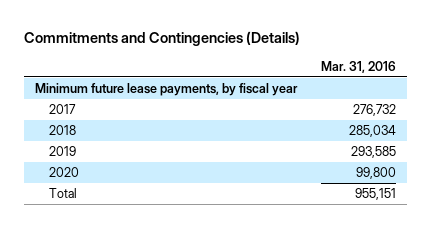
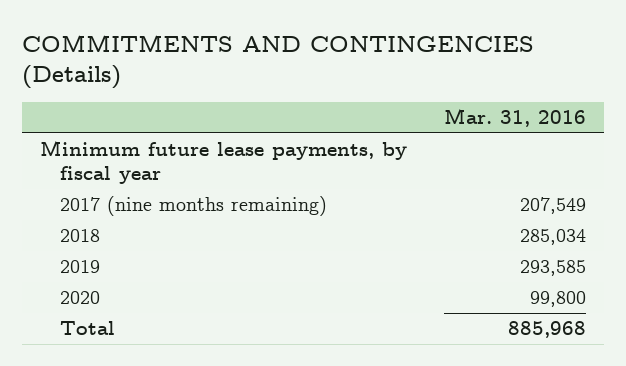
[23,31,300,47] Commitments and Contingencies (Details) -> [21,34,534,90] COMMITMENTS AND CONTINGENCIES (Details)
[49,104,77,115] 2017 -> none
none -> [59,196,327,217] 2017 (nine months remaining)
[354,188,396,201] 955,151 -> [507,321,586,339] 885,968

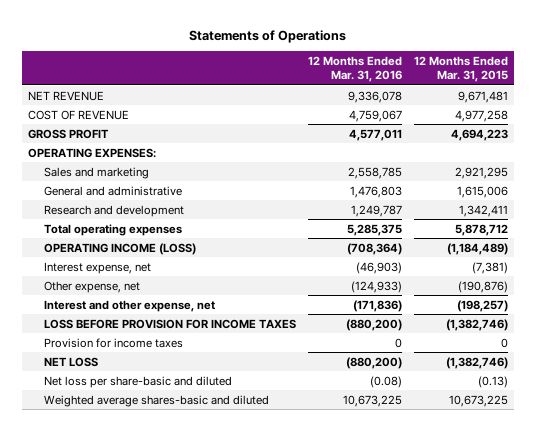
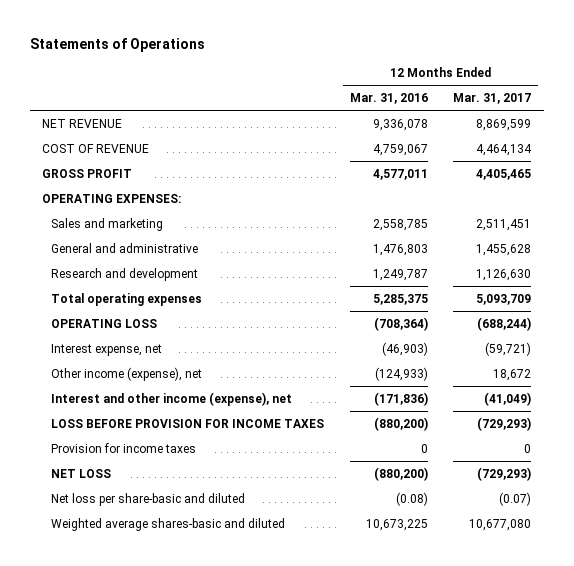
[413,56,508,83] 12 Months Ended Mar. 31, 2015 -> none
none -> [453,93,532,105] Mar. 31, 2017
[43,242,196,255] OPERATING INCOME (LOSS) -> [51,318,158,328] OPERATING LOSS
[43,280,140,293] Other expense, net -> [51,366,203,381] Other income (expense), net
[43,299,215,312] Interest and other expense, net -> [51,391,293,406] Interest and other income (expense), net

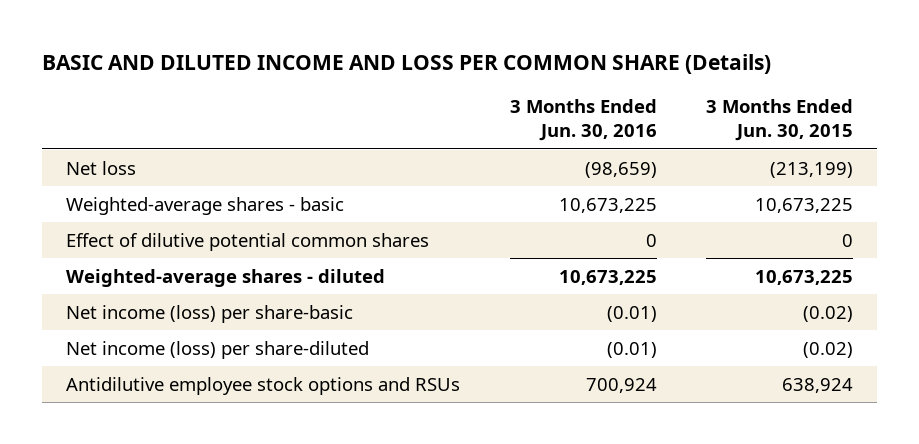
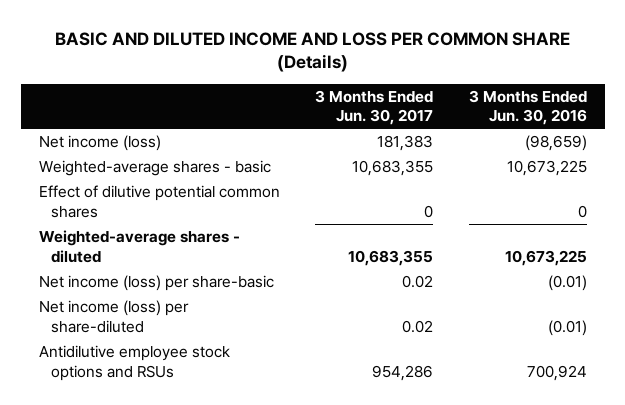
[705,99,853,142] 3 Months Ended Jun. 30, 2015 -> none
none -> [315,89,434,126] 3 Months Ended Jun. 30, 2017
[66,160,137,175] Net loss -> [38,134,161,151] Net income (loss)

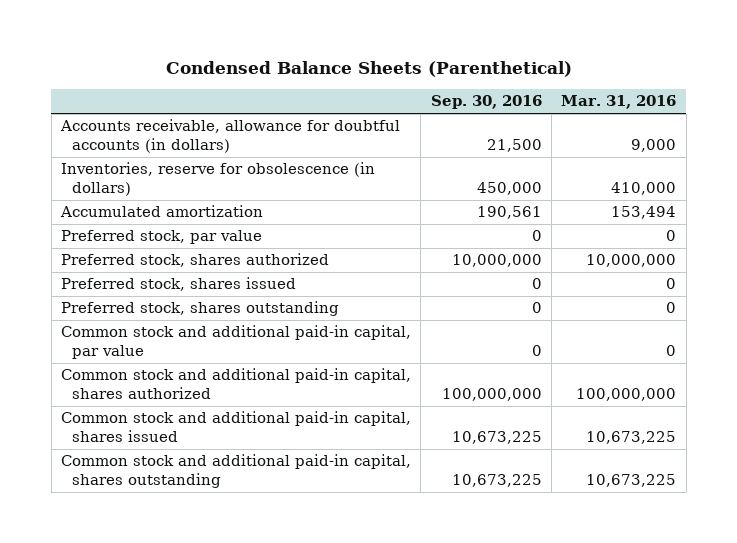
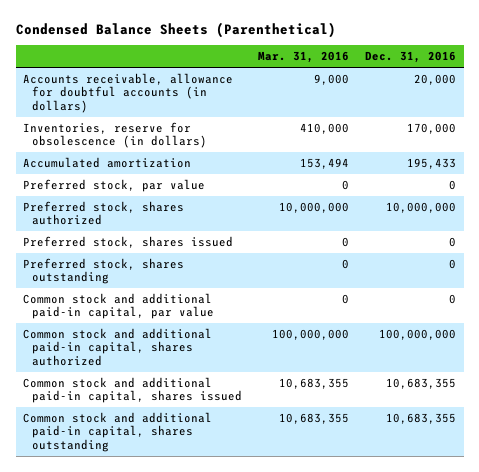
[430,95,542,110] Sep. 30, 2016 -> none
none -> [364,51,456,64] Dec. 31, 2016
[586,430,677,444] 10,673,225 -> [279,378,350,390] 10,683,355
[586,473,677,487] 10,673,225 -> [279,413,350,425] 10,683,355

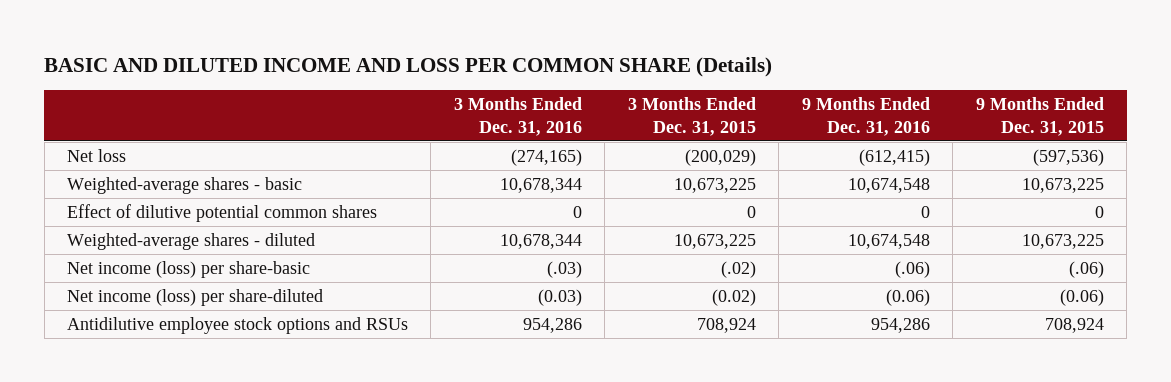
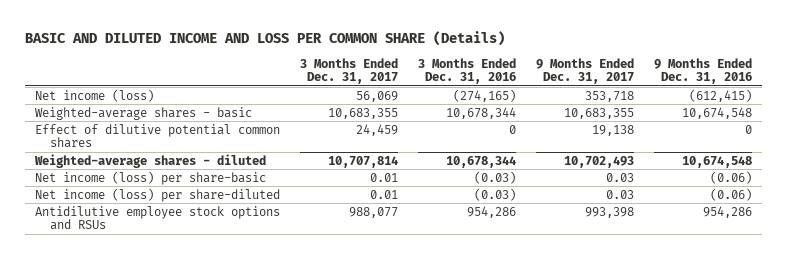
[627,96,756,136] 3 Months Ended Dec. 31, 2015 -> none
[975,96,1104,136] 9 Months Ended Dec. 31, 2015 -> none
none -> [299,57,398,85] 3 Months Ended Dec. 31, 2017
none -> [535,57,634,85] 9 Months Ended Dec. 31, 2017
[67,148,127,162] Net loss -> [34,88,154,102] Net income (loss)
[546,260,582,278] (.03) -> [473,170,516,184] (0.03)
[894,260,930,278] (.06) -> [709,170,752,184] (0.06)

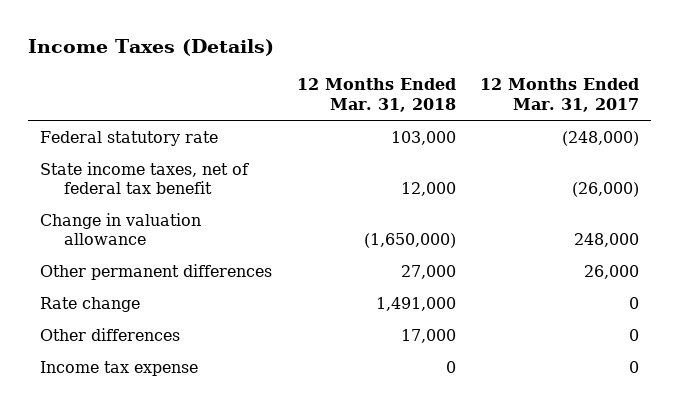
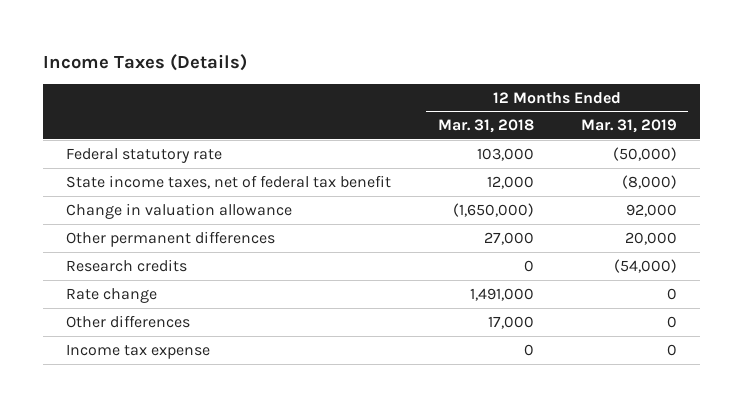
[479,78,639,113] 12 Months Ended Mar. 31, 2017 -> none
none -> [580,119,677,134] Mar. 31, 2019
none -> [65,258,187,272] Research credits

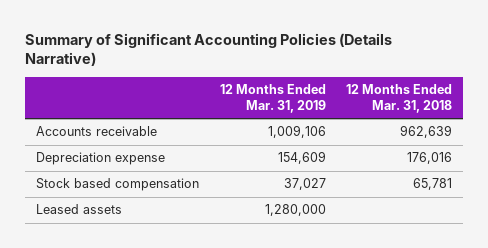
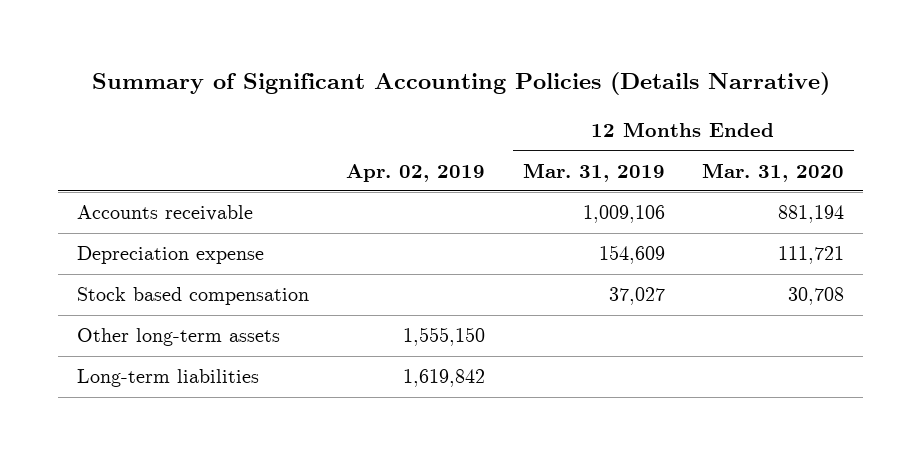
[346,84,453,113] 12 Months Ended Mar. 31, 2018 -> none
none -> [346,163,486,182] Apr. 02, 2019
none -> [702,162,845,182] Mar. 31, 2020
[35,204,122,215] Leased assets -> none
none -> [76,328,280,347] Other long-term assets
none -> [76,369,259,388] Long-term liabilities

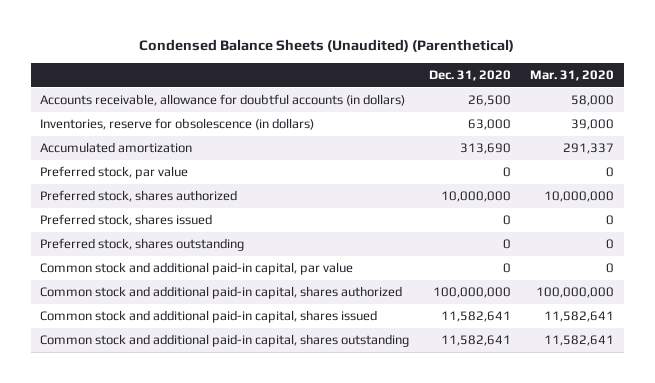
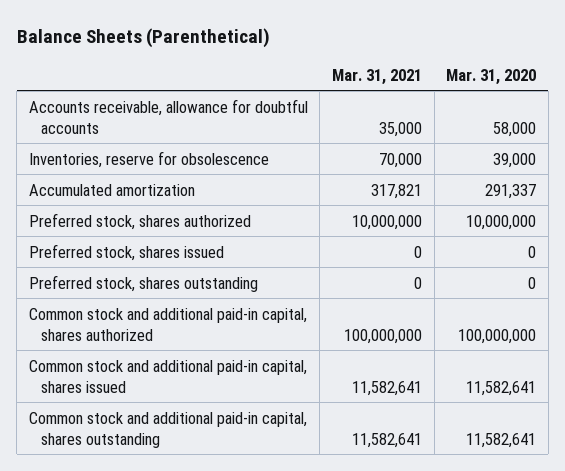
[139,39,515,53] Condensed Balance Sheets (Unaudited) (Parenthetical) -> [16,27,270,48] Balance Sheets (Parenthetical)
[428,70,511,82] Dec. 31, 2020 -> none
none -> [332,68,423,85] Mar. 31, 2021
[40,94,406,107] Accounts receivable, allowance for doubtful accounts (in dollars) -> [28,98,308,134] Accounts receivable, allowance for doubtful accounts
[40,118,315,131] Inventories, reserve for obsolescence (in dollars) -> [28,150,269,168] Inventories, reserve for obsolescence
[40,166,189,180] Preferred stock, par value -> none
[40,262,354,276] Common stock and additional paid-in capital, par value -> none

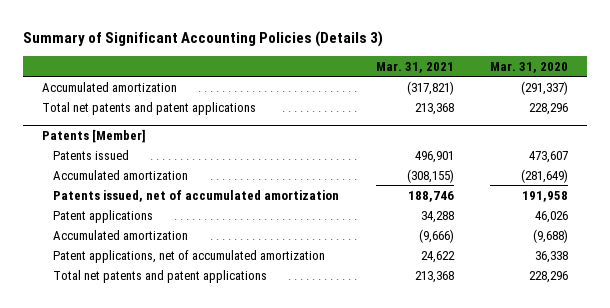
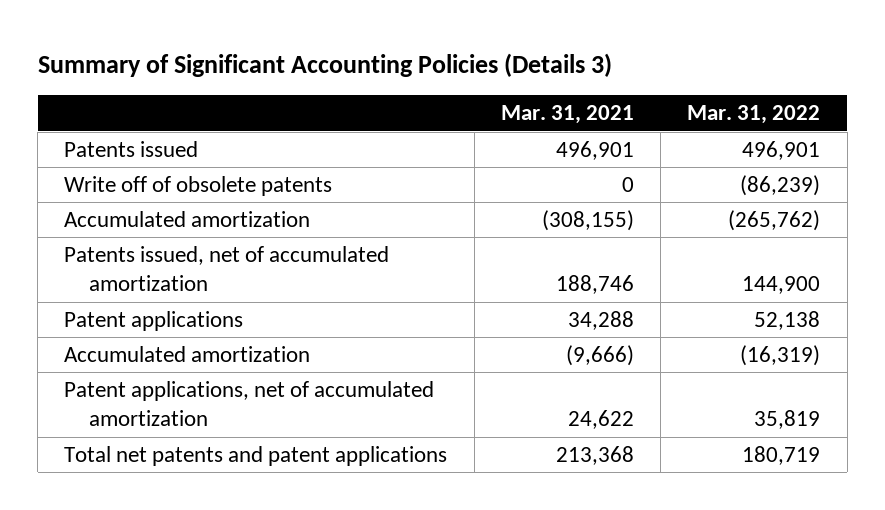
[490,61,569,73] Mar. 31, 2020 -> none
none -> [687,105,821,125] Mar. 31, 2022
[41,81,177,92] Accumulated amortization -> none
[41,101,256,115] Total net patents and patent applications -> none
[41,128,146,143] Patents [Member] -> none
none -> [64,176,333,197] Write off of obsolete patents

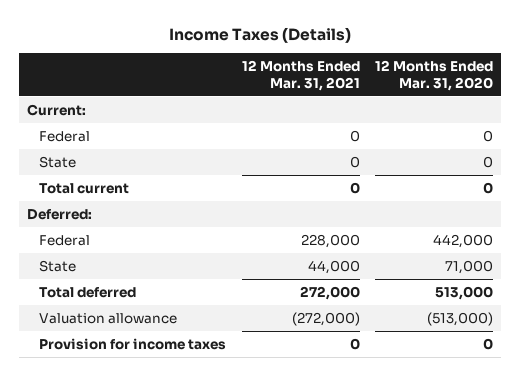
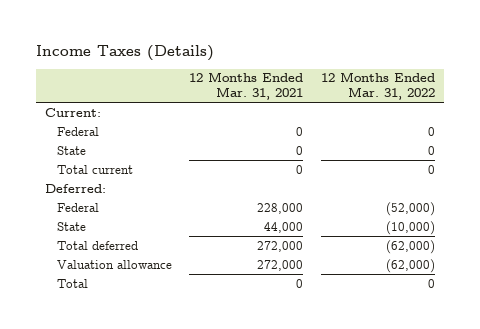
[375,60,494,91] 12 Months Ended Mar. 31, 2020 -> none
none -> [321,72,436,101] 12 Months Ended Mar. 31, 2022
[291,311,360,326] (272,000) -> [257,259,304,271] 272,000
[39,337,227,350] Provision for income taxes -> [56,278,88,288] Total

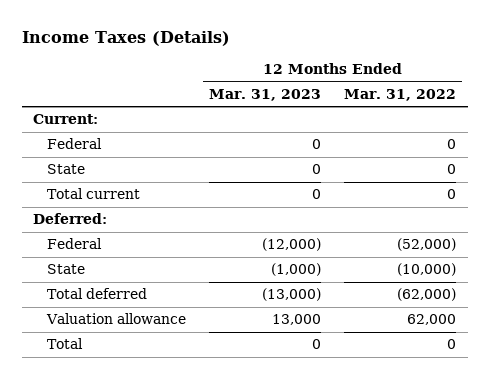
[189,72,304,101] 12 Months Ended Mar. 31, 2021 -> none
none -> [209,88,322,101] Mar. 31, 2023
[386,258,436,273] (62,000) -> [407,314,457,326] 62,000

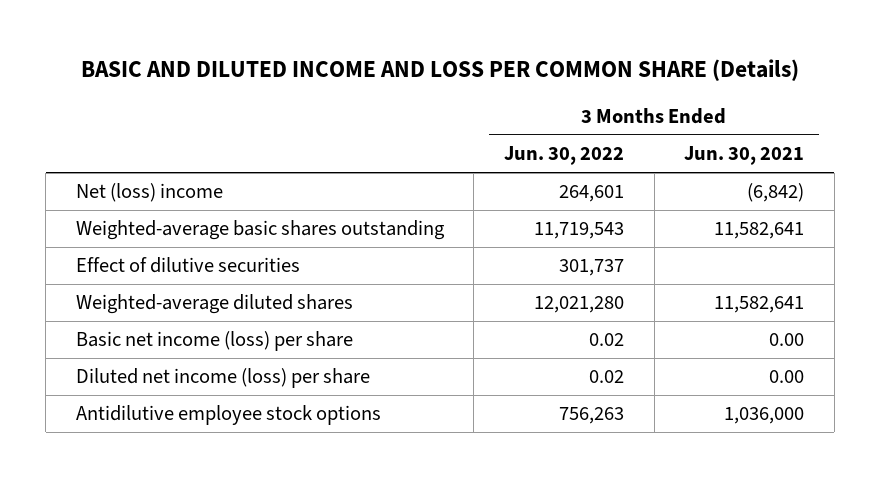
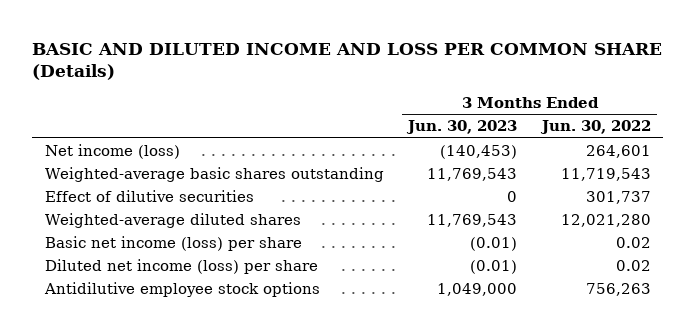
[684,146,805,166] Jun. 30, 2021 -> none
none -> [406,120,518,135] Jun. 30, 2023
[75,183,223,203] Net (loss) income -> [44,143,180,159] Net income (loss)

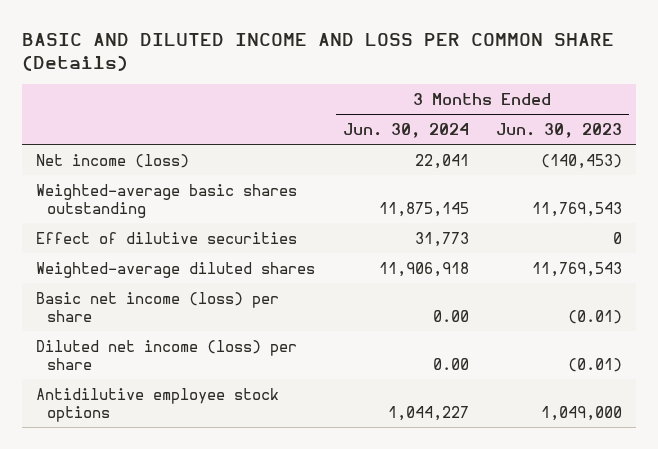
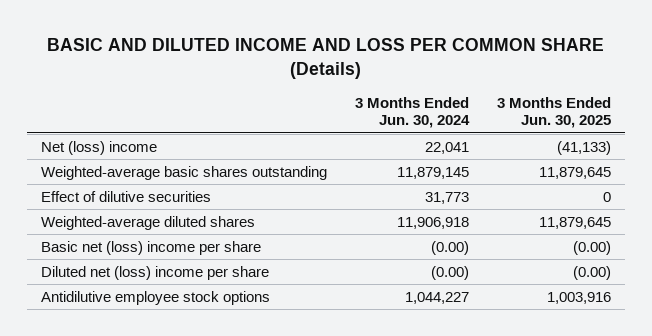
[496,123,623,139] Jun. 30, 2023 -> none
none -> [497,96,612,129] 3 Months Ended Jun. 30, 2025
[35,153,189,168] Net income (loss) -> [41,140,158,155] Net (loss) income
[378,201,469,217] 11,875,145 -> [397,166,470,179] 11,879,145
[35,291,279,322] Basic net income (loss) per share -> [41,240,262,255] Basic net (loss) income per share
[432,309,469,322] 0.00 -> [431,240,470,255] (0.00)
[35,339,297,370] Diluted net income (loss) per share -> [41,265,270,280] Diluted net (loss) income per share
[432,357,469,370] 0.00 -> [431,265,470,280] (0.00)

